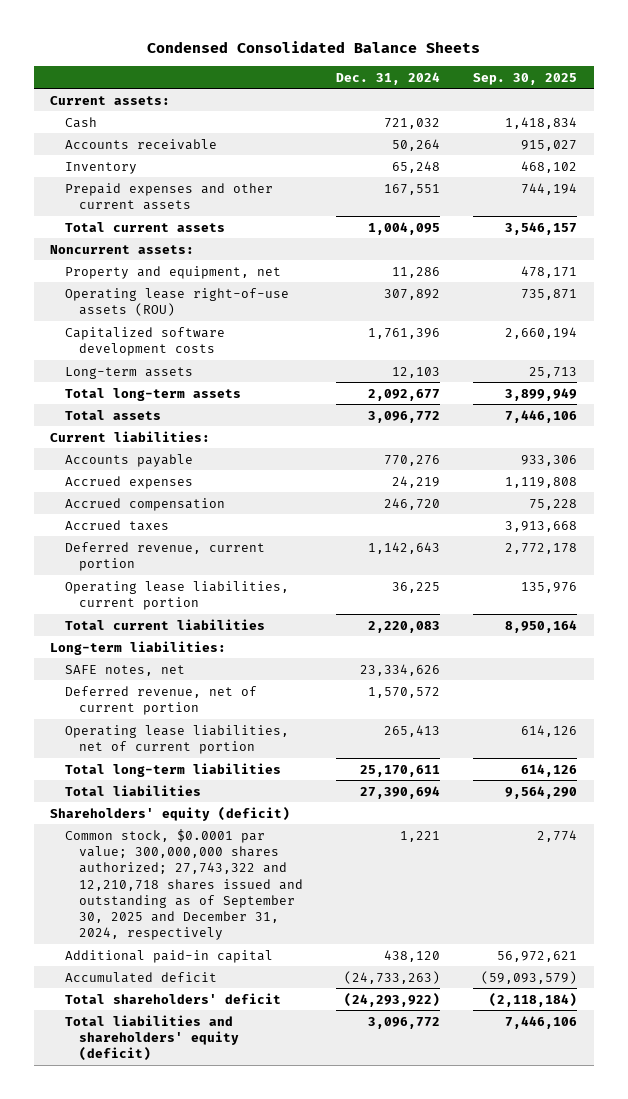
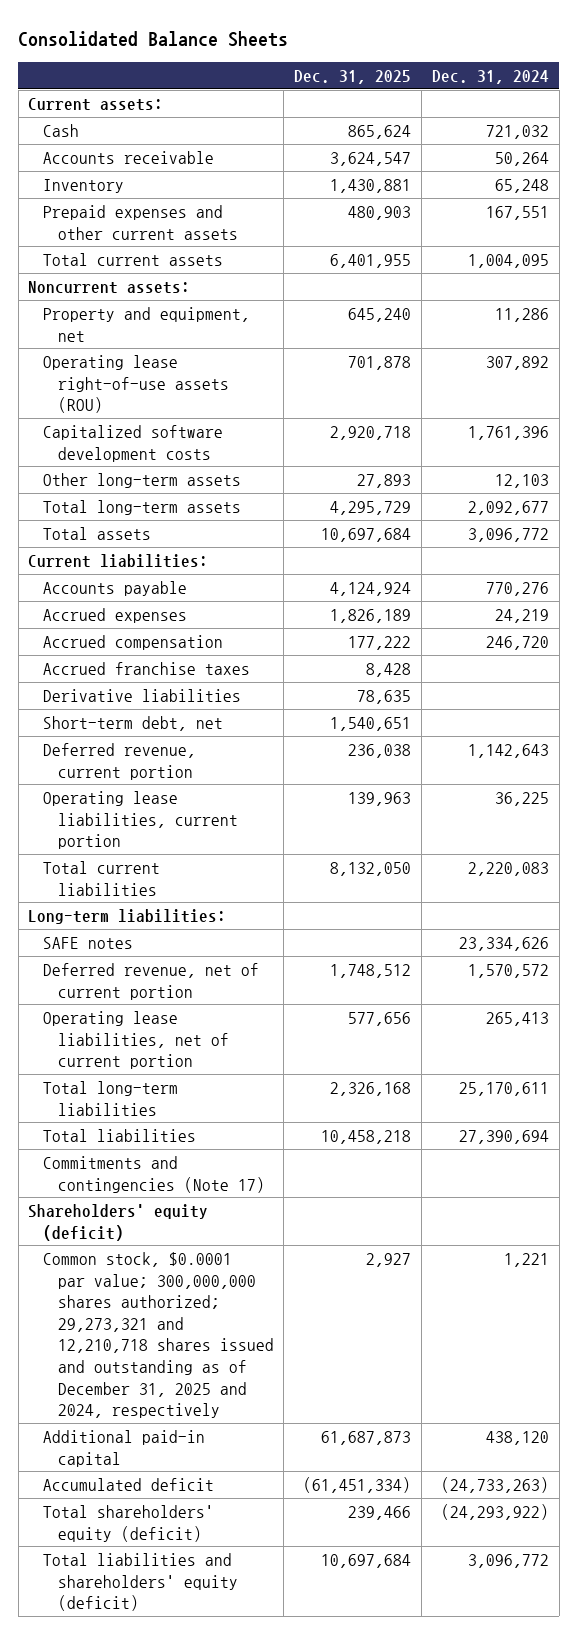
[146,41,480,54] Condensed Consolidated Balance Sheets -> [18,30,289,47] Consolidated Balance Sheets
[473,72,578,85] Sep. 30, 2025 -> none
none -> [294,70,412,85] Dec. 31, 2025
[64,366,193,379] Long-term assets -> [43,472,242,488] Other long-term assets
[64,519,169,531] Accrued taxes -> [43,661,251,675] Accrued franchise taxes
none -> [43,688,242,702] Derivative liabilities
none -> [43,715,224,731] Short-term debt, net
[64,664,185,676] SAFE notes, net -> [43,936,134,949] SAFE notes
none -> [43,1155,265,1193] Commitments and contingencies (Note 17)
[64,828,303,941] Common stock, $0.0001 par value; 300,000,000 shares authorized; 27,743,322 and 12,210,718 shares issued and outstanding as of September 30, 2025 and December 31, 2024, respectively -> [43,1251,274,1419] Common stock, $0.0001 par value; 300,000,000 shares authorized; 29,273,321 and 12,210,718 shares issued and outstanding as of December 31, 2025 and 2024, respectively
[64,992,281,1004] Total shareholders' deficit -> [43,1504,215,1542] Total shareholders' equity (deficit)

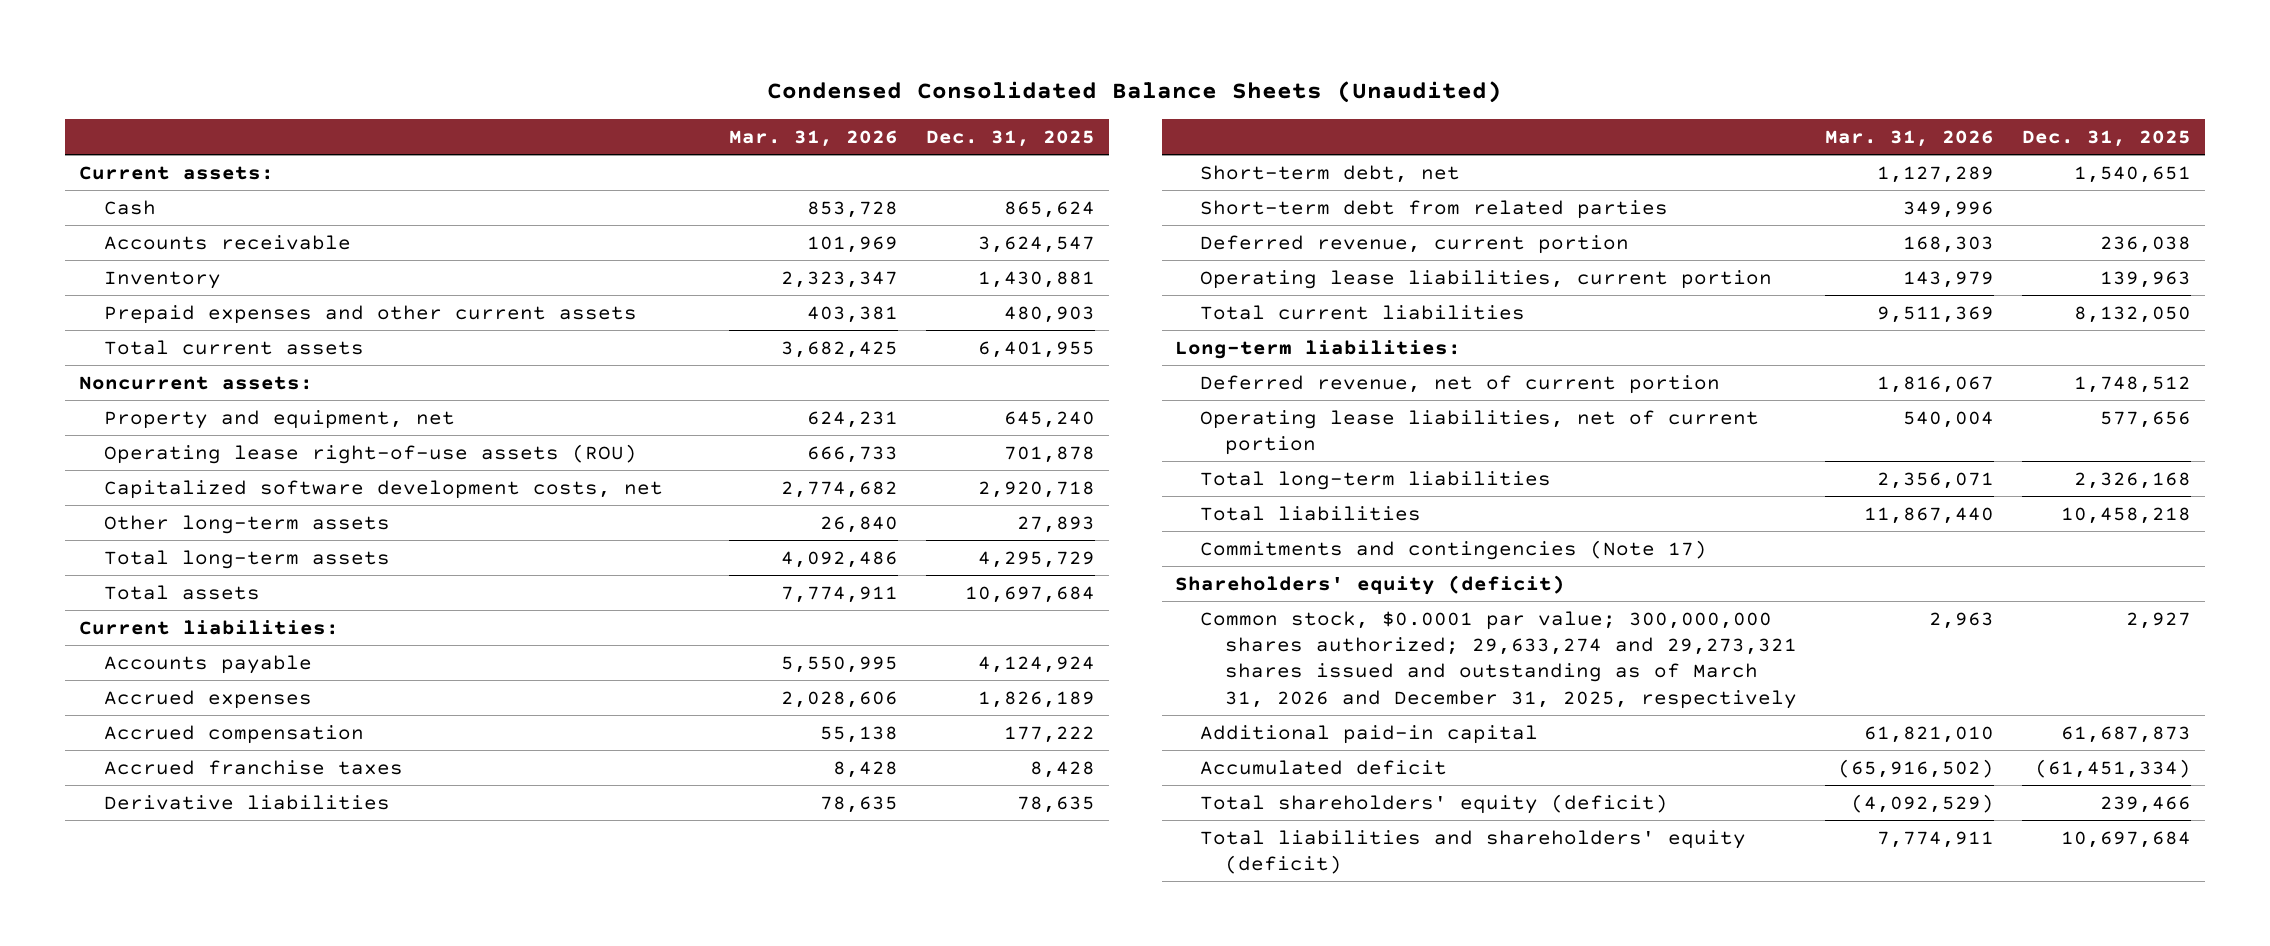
[18,30,289,47] Consolidated Balance Sheets -> [767,80,1503,103] Condensed Consolidated Balance Sheets (Unaudited)
[431,70,549,85] Dec. 31, 2024 -> none
none -> [728,129,898,147] Mar. 31, 2026
[43,424,224,462] Capitalized software development costs -> [104,479,664,499] Capitalized software development costs, net
none -> [1200,199,1669,219] Short-term debt from related parties
[43,936,134,949] SAFE notes -> none
[43,1251,274,1419] Common stock, $0.0001 par value; 300,000,000 shares authorized; 29,273,321 and 12,210,718 shares issued and outstanding as of December 31, 2025 and 2024, respectively -> [1200,610,1798,709] Common stock, $0.0001 par value; 300,000,000 shares authorized; 29,633,274 and 29,273,321 shares issued and outstanding as of March 31, 2026 and December 31, 2025, respectively

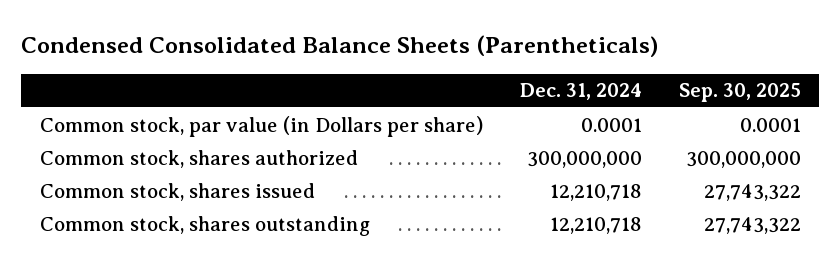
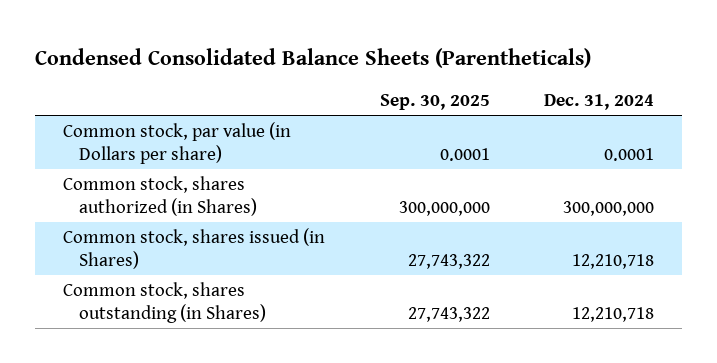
[39,149,358,168] Common stock, shares authorized -> [62,176,257,216] Common stock, shares authorized (in Shares)
[39,182,315,201] Common stock, shares issued -> [62,228,325,269] Common stock, shares issued (in Shares)
[39,215,370,236] Common stock, shares outstanding -> [62,282,266,323] Common stock, shares outstanding (in Shares)

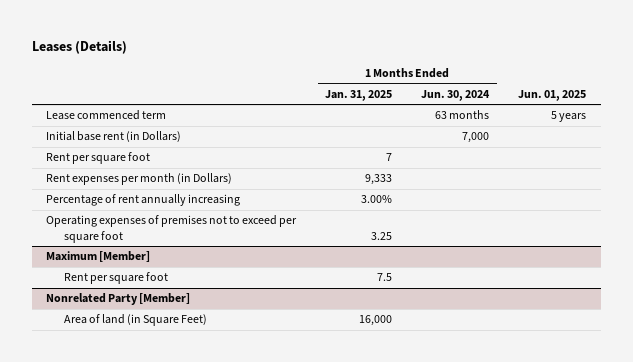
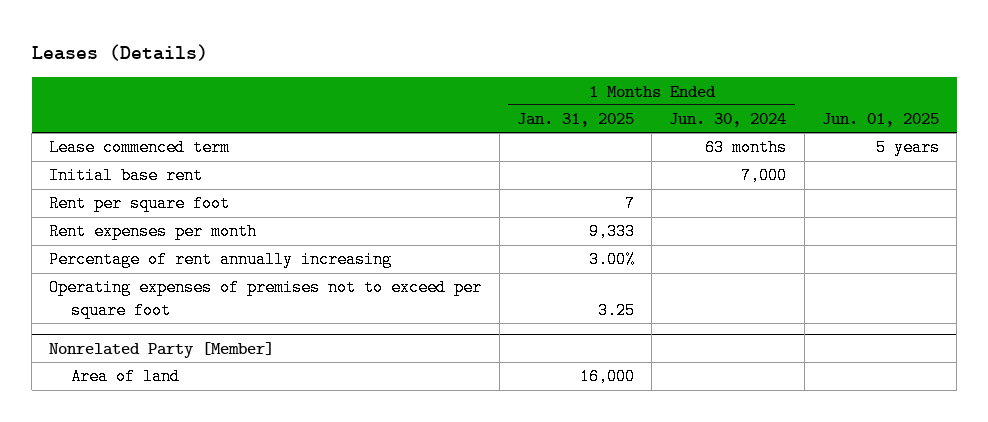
[46,131,182,143] Initial base rent (in Dollars) -> [49,167,204,185] Initial base rent
[46,173,233,186] Rent expenses per month (in Dollars) -> [49,223,258,241] Rent expenses per month
[46,251,151,263] Maximum [Member] -> none
[63,272,168,285] Rent per square foot -> none
[63,314,207,327] Area of land (in Square Feet) -> [70,368,180,386] Area of land

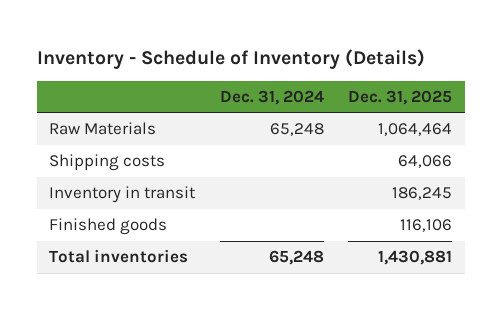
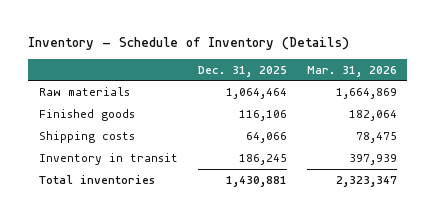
[219,89,324,105] Dec. 31, 2024 -> none
none -> [306,65,397,77] Mar. 31, 2026
[49,122,157,136] Raw Materials -> [38,87,130,97] Raw materials
[49,218,168,236] Finished goods -> [38,109,135,122] Finished goods

